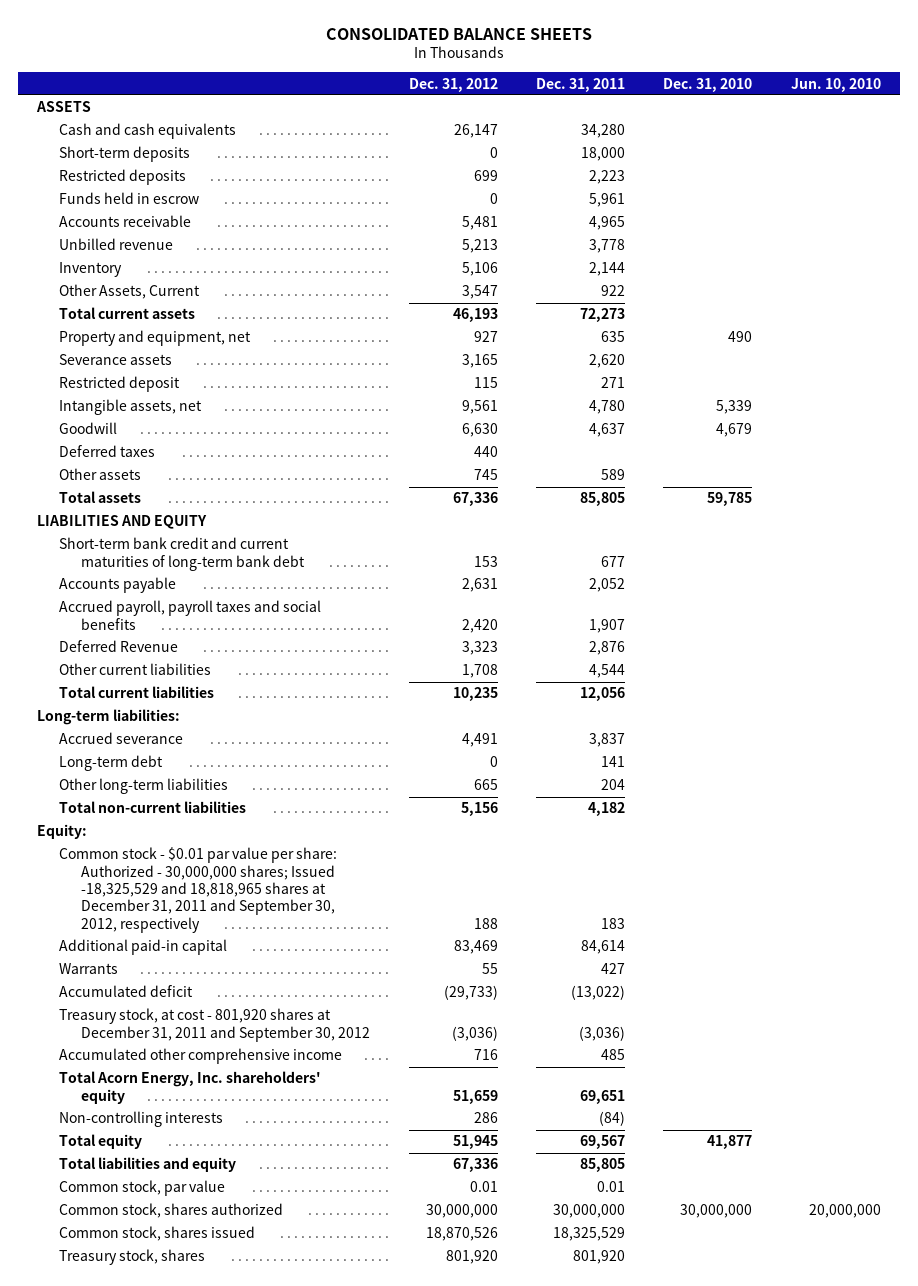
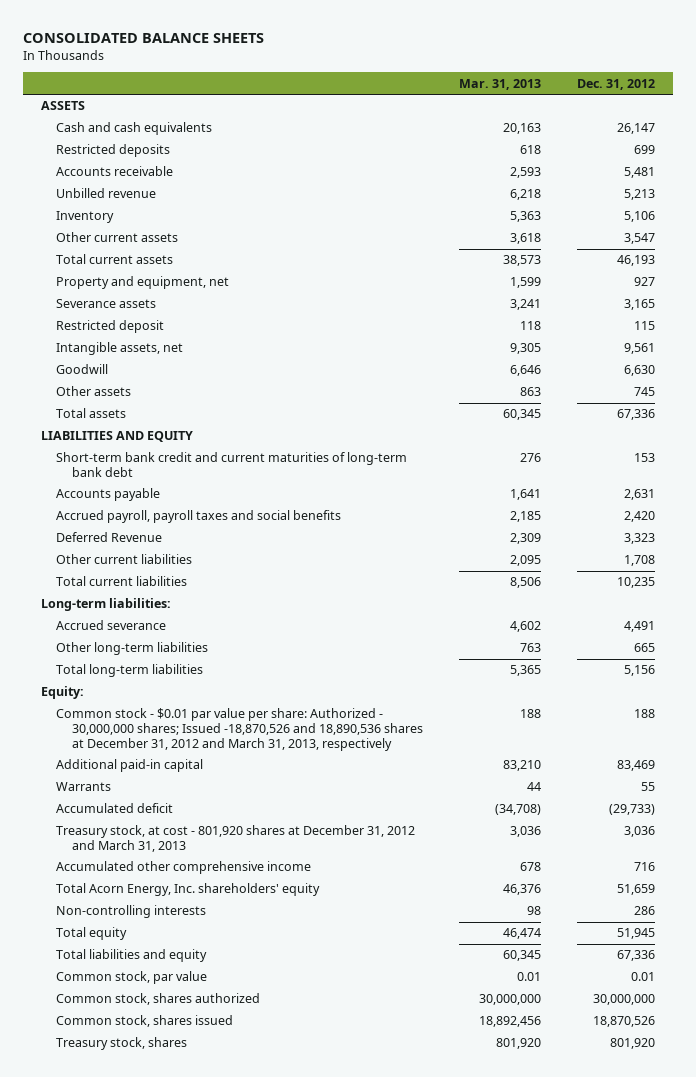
[536,77,626,92] Dec. 31, 2011 -> none
[663,77,753,92] Dec. 31, 2010 -> none
[790,77,881,92] Jun. 10, 2010 -> none
none -> [458,78,541,90] Mar. 31, 2013
[59,146,191,163] Short-term deposits -> none
[59,192,200,205] Funds held in escrow -> none
[59,284,201,300] Other Assets, Current -> [56,232,179,243] Other current assets
[59,445,156,458] Deferred taxes -> none
[59,755,164,772] Long-term debt -> none
[59,801,247,814] Total non-current liabilities -> [56,664,204,678] Total long-term liabilities
[59,847,338,933] Common stock - $0.01 par value per share: Authorized - 30,000,000 shares; Issued -18,325,529 and 18,818,965 shares at December 31, 2011 and September 30, 2012, respectively -> [56,708,423,751] Common stock - $0.01 par value per share: Authorized - 30,000,000 shares; Issued -18,870,526 and 18,890,536 shares at December 31, 2012 and March 31, 2013, respectively
[59,1008,371,1042] Treasury stock, at cost - 801,920 shares at December 31, 2011 and September 30, 2012 -> [56,825,416,853] Treasury stock, at cost - 801,920 shares at December 31, 2012 and March 31, 2013
[451,1025,498,1041] (3,036) -> [623,826,655,838] 3,036

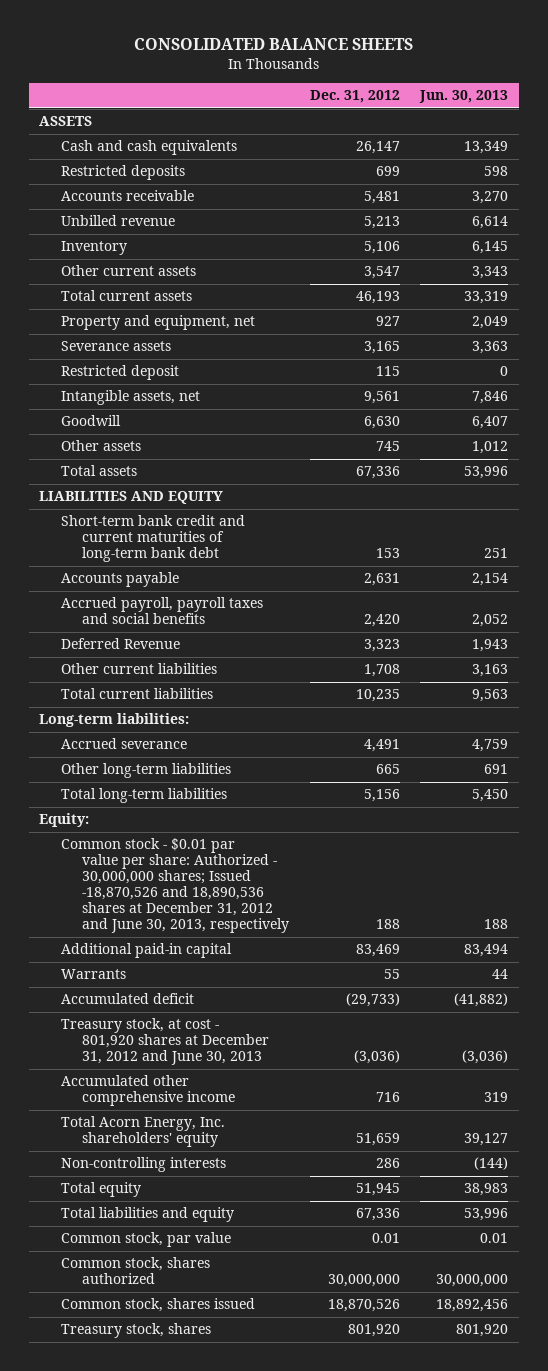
[458,78,541,90] Mar. 31, 2013 -> none
none -> [419,90,509,104] Jun. 30, 2013
[56,708,423,751] Common stock - $0.01 par value per share: Authorized - 30,000,000 shares; Issued -18,870,526 and 18,890,536 shares at December 31, 2012 and March 31, 2013, respectively -> [60,838,290,934] Common stock - $0.01 par value per share: Authorized - 30,000,000 shares; Issued -18,870,526 and 18,890,536 shares at December 31, 2012 and June 30, 2013, respectively
[56,825,416,853] Treasury stock, at cost - 801,920 shares at December 31, 2012 and March 31, 2013 -> [60,1018,270,1066] Treasury stock, at cost - 801,920 shares at December 31, 2012 and June 30, 2013
[623,826,655,838] 3,036 -> [353,1050,400,1065] (3,036)

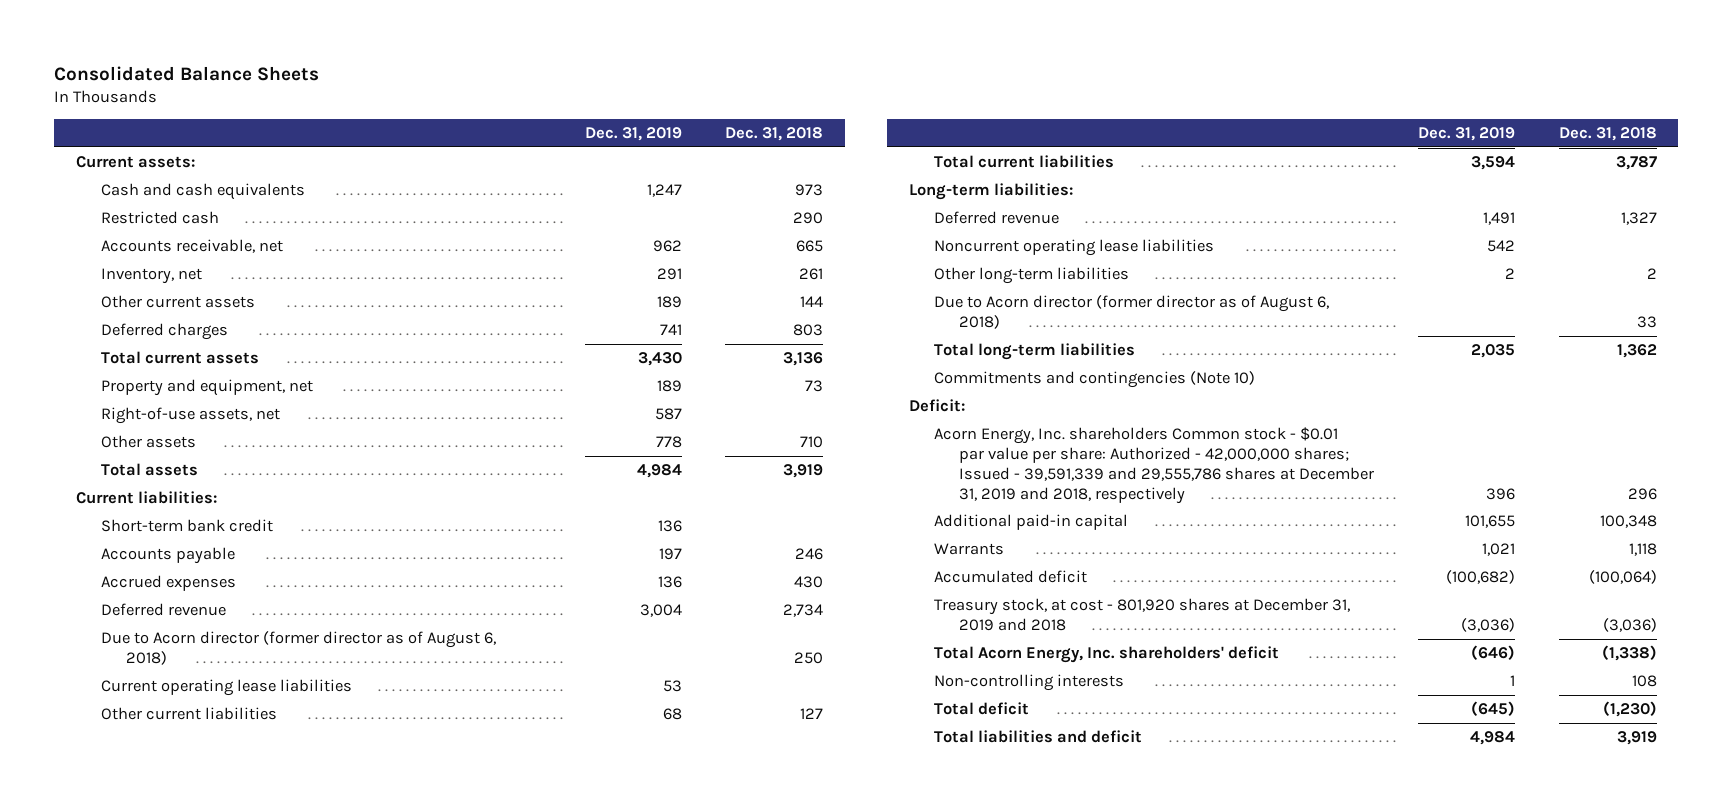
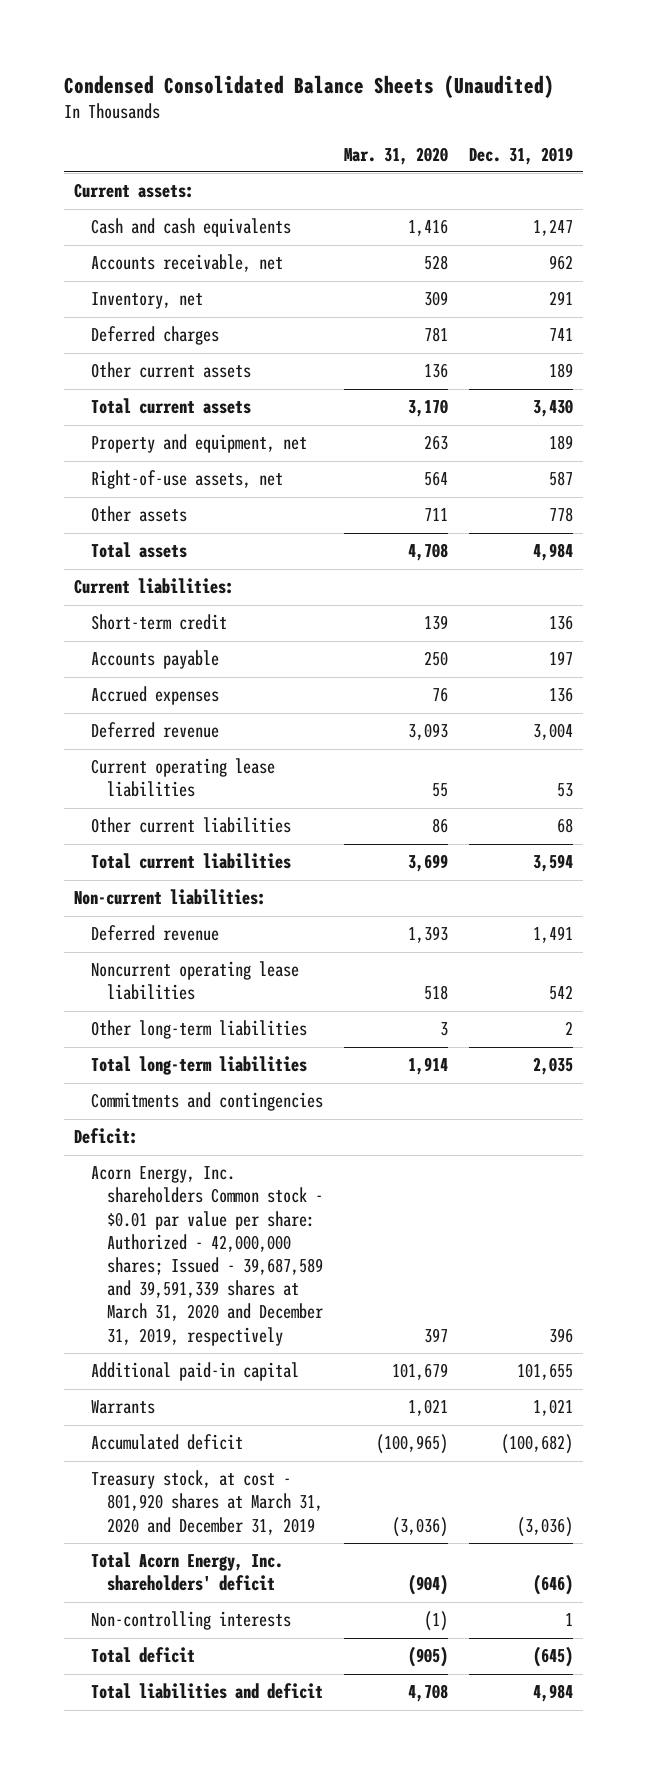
[53,65,319,81] Consolidated Balance Sheets -> [63,74,554,98] Condensed Consolidated Balance Sheets (Unaudited)
[725,127,824,142] Dec. 31, 2018 -> none
none -> [344,146,449,165] Mar. 31, 2020
[100,211,219,225] Restricted cash -> none
[100,295,255,309] Other current assets -> [90,362,251,379] Other current assets
[100,519,273,533] Short-term bank credit -> [90,614,227,631] Short-term credit
[100,631,496,666] Due to Acorn director (former director as of August 6, 2018) -> none
[908,183,1073,201] Long-term liabilities: -> [73,889,266,906] Non-current liabilities:
[934,295,1330,330] Due to Acorn director (former director as of August 6, 2018) -> none
[934,371,1256,389] Commitments and contingencies (Note 10) -> [90,1092,323,1112] Commitments and contingencies
[934,427,1375,504] Acorn Energy, Inc. shareholders Common stock - $0.01 par value per share: Authorized - 42,000,000 shares; Issued - 39,591,339 and 29,555,786 shares at December 31, 2019 and 2018, respectively -> [90,1166,324,1346] Acorn Energy, Inc. shareholders Common stock - $0.01 par value per share: Authorized - 42,000,000 shares; Issued - 39,687,589 and 39,591,339 shares at March 31, 2020 and December 31, 2019, respectively
[934,598,1351,632] Treasury stock, at cost - 801,920 shares at December 31, 2019 and 2018 -> [90,1470,324,1535] Treasury stock, at cost - 801,920 shares at March 31, 2020 and December 31, 2019

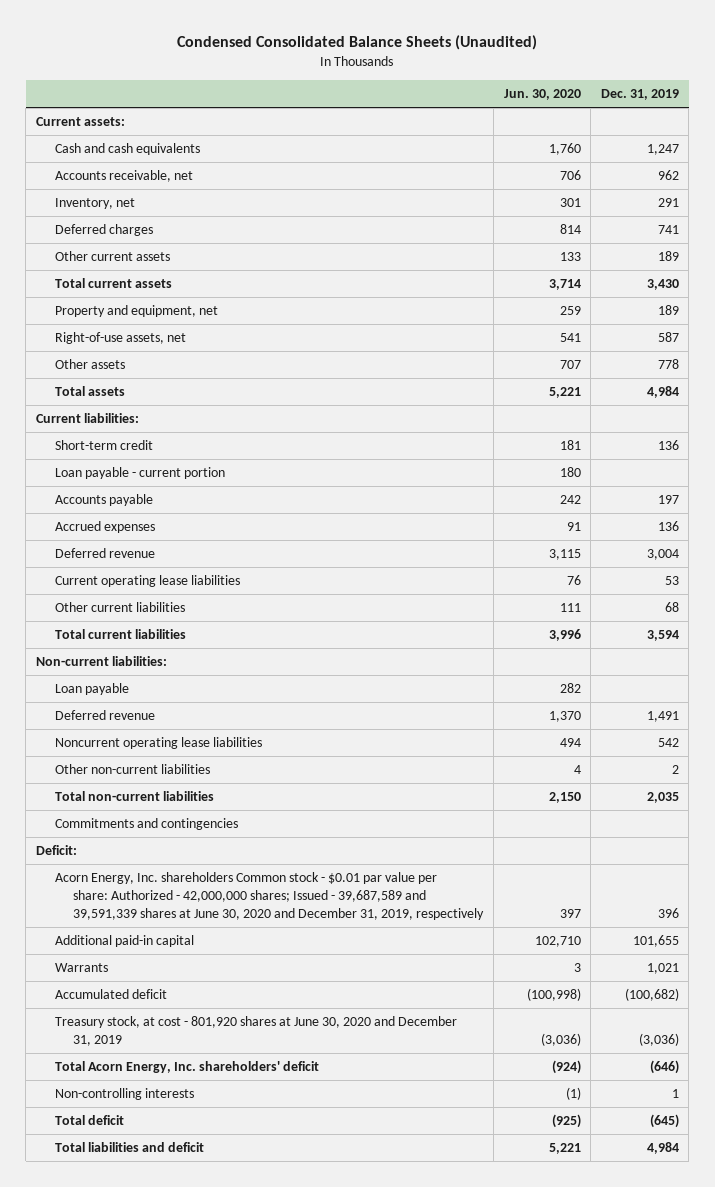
[344,146,449,165] Mar. 31, 2020 -> none
none -> [503,89,581,101] Jun. 30, 2020
none -> [54,467,225,480] Loan payable - current portion
none -> [54,683,129,696] Loan payable
[90,1020,307,1040] Other long-term liabilities -> [54,764,210,775] Other non-current liabilities
[90,1056,307,1076] Total long-term liabilities -> [54,791,214,802] Total non-current liabilities
[90,1166,324,1346] Acorn Energy, Inc. shareholders Common stock - $0.01 par value per share: Authorized - 42,000,000 shares; Issued - 39,687,589 and 39,591,339 shares at March 31, 2020 and December 31, 2019, respectively -> [54,872,485,921] Acorn Energy, Inc. shareholders Common stock - $0.01 par value per share: Authorized - 42,000,000 shares; Issued - 39,687,589 and 39,591,339 shares at June 30, 2020 and December 31, 2019, respectively
[90,1470,324,1535] Treasury stock, at cost - 801,920 shares at March 31, 2020 and December 31, 2019 -> [54,1016,457,1047] Treasury stock, at cost - 801,920 shares at June 30, 2020 and December 31, 2019

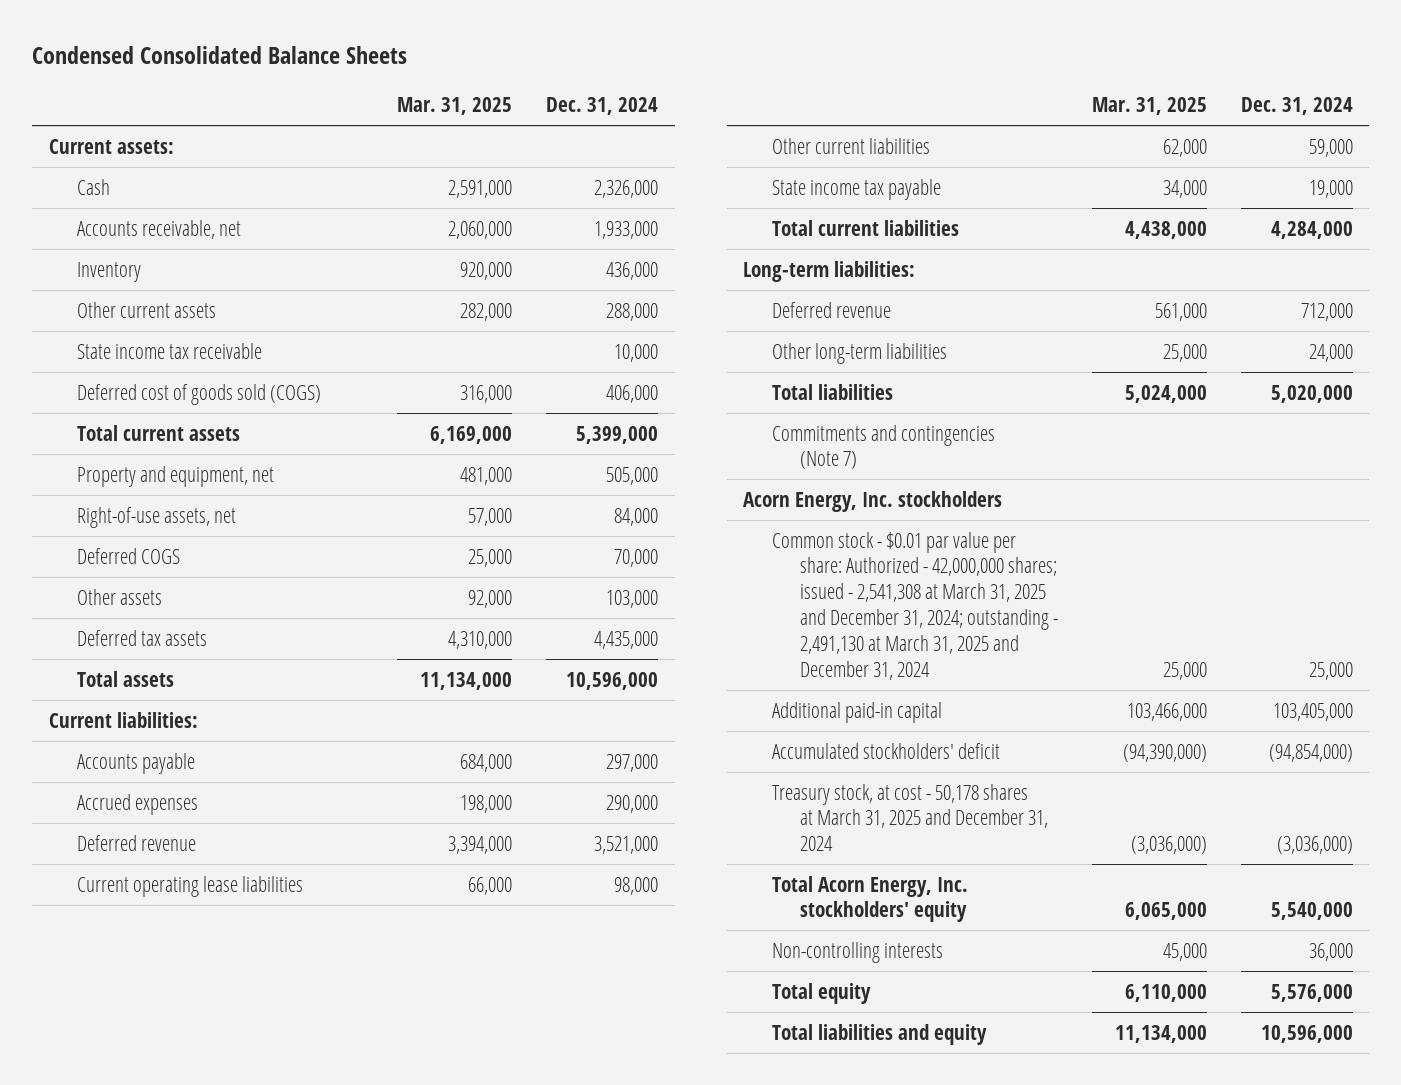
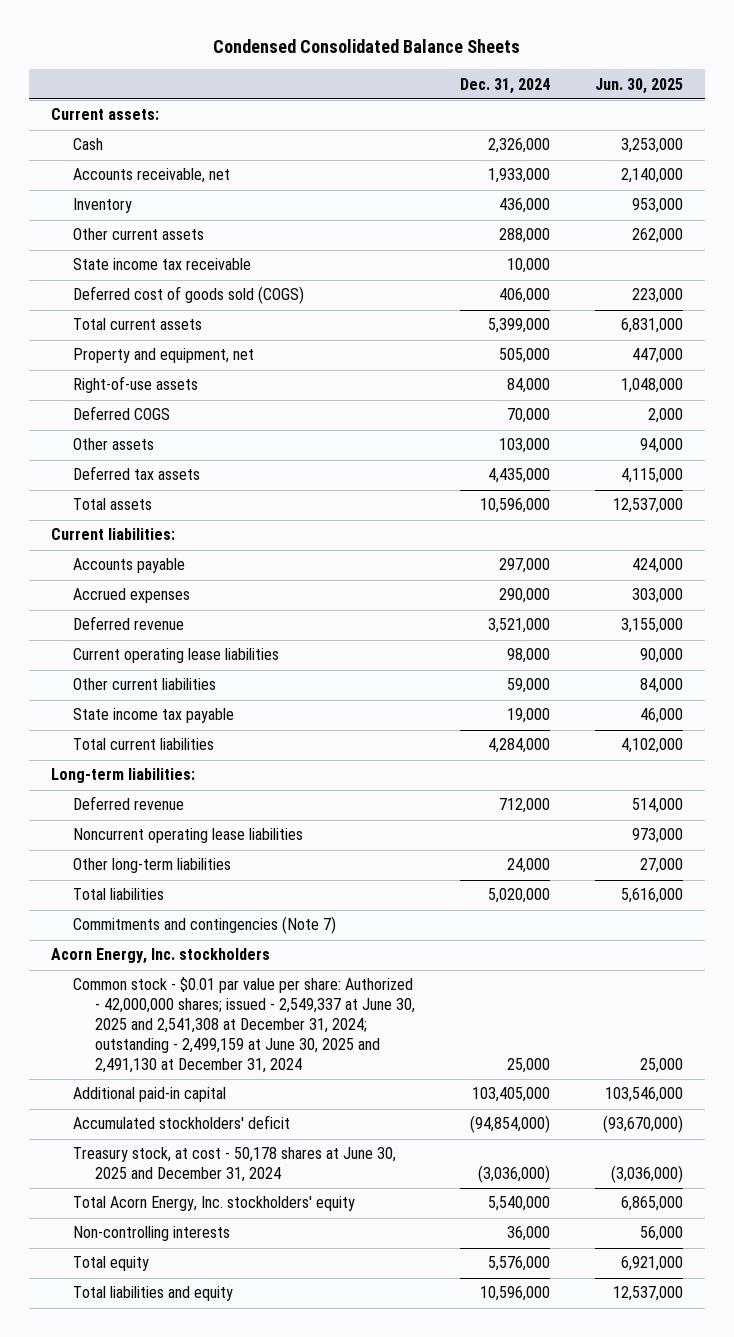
[397,97,513,116] Mar. 31, 2025 -> none
none -> [594,77,683,94] Jun. 30, 2025
[77,506,237,528] Right-of-use assets, net -> [73,376,199,394] Right-of-use assets
none -> [73,828,304,844] Noncurrent operating lease liabilities
[771,531,1059,680] Common stock - $0.01 par value per share: Authorized - 42,000,000 shares; issued - 2,541,308 at March 31, 2025 and December 31, 2024; outstanding - 2,491,130 at March 31, 2025 and December 31, 2024 -> [73,977,416,1073] Common stock - $0.01 par value per share: Authorized - 42,000,000 shares; issued - 2,549,337 at June 30, 2025 and 2,541,308 at December 31, 2024; outstanding - 2,499,159 at June 30, 2025 and 2,491,130 at December 31, 2024
[771,783,1049,852] Treasury stock, at cost - 50,178 shares at March 31, 2025 and December 31, 2024 -> [73,1147,397,1183] Treasury stock, at cost - 50,178 shares at June 30, 2025 and December 31, 2024

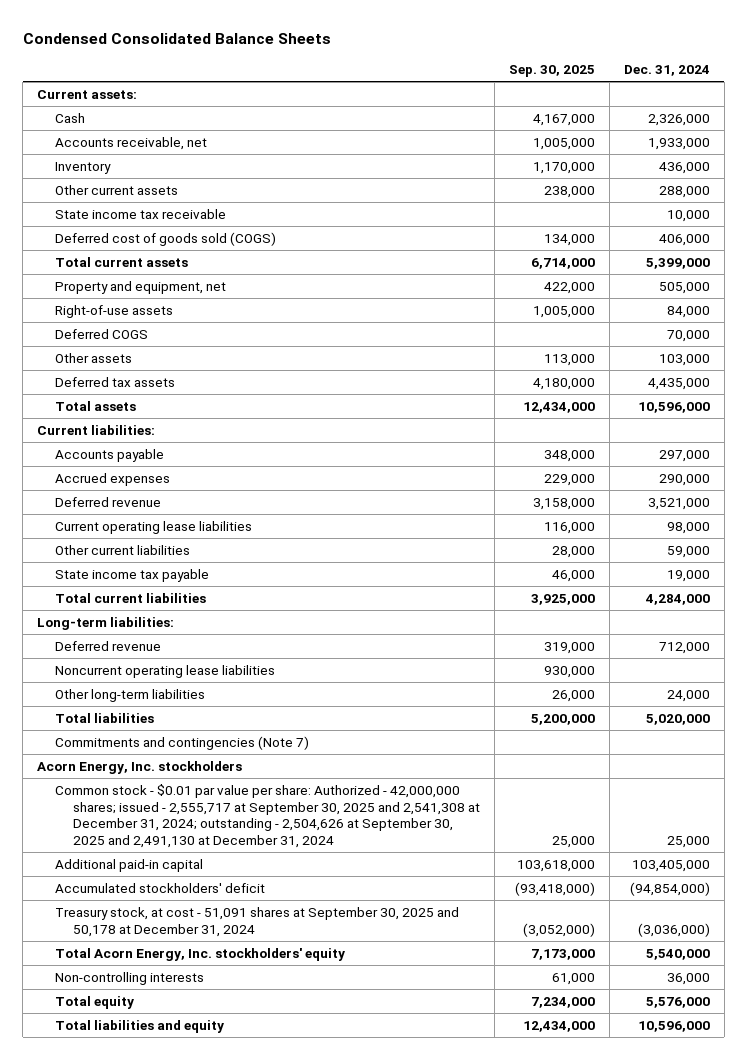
[594,77,683,94] Jun. 30, 2025 -> none
none -> [508,65,595,78] Sep. 30, 2025
[73,977,416,1073] Common stock - $0.01 par value per share: Authorized - 42,000,000 shares; issued - 2,549,337 at June 30, 2025 and 2,541,308 at December 31, 2024; outstanding - 2,499,159 at June 30, 2025 and 2,491,130 at December 31, 2024 -> [54,783,480,849] Common stock - $0.01 par value per share: Authorized - 42,000,000 shares; issued - 2,555,717 at September 30, 2025 and 2,541,308 at December 31, 2024; outstanding - 2,504,626 at September 30, 2025 and 2,491,130 at December 31, 2024
[73,1147,397,1183] Treasury stock, at cost - 50,178 shares at June 30, 2025 and December 31, 2024 -> [54,906,459,937] Treasury stock, at cost - 51,091 shares at September 30, 2025 and 50,178 at December 31, 2024

